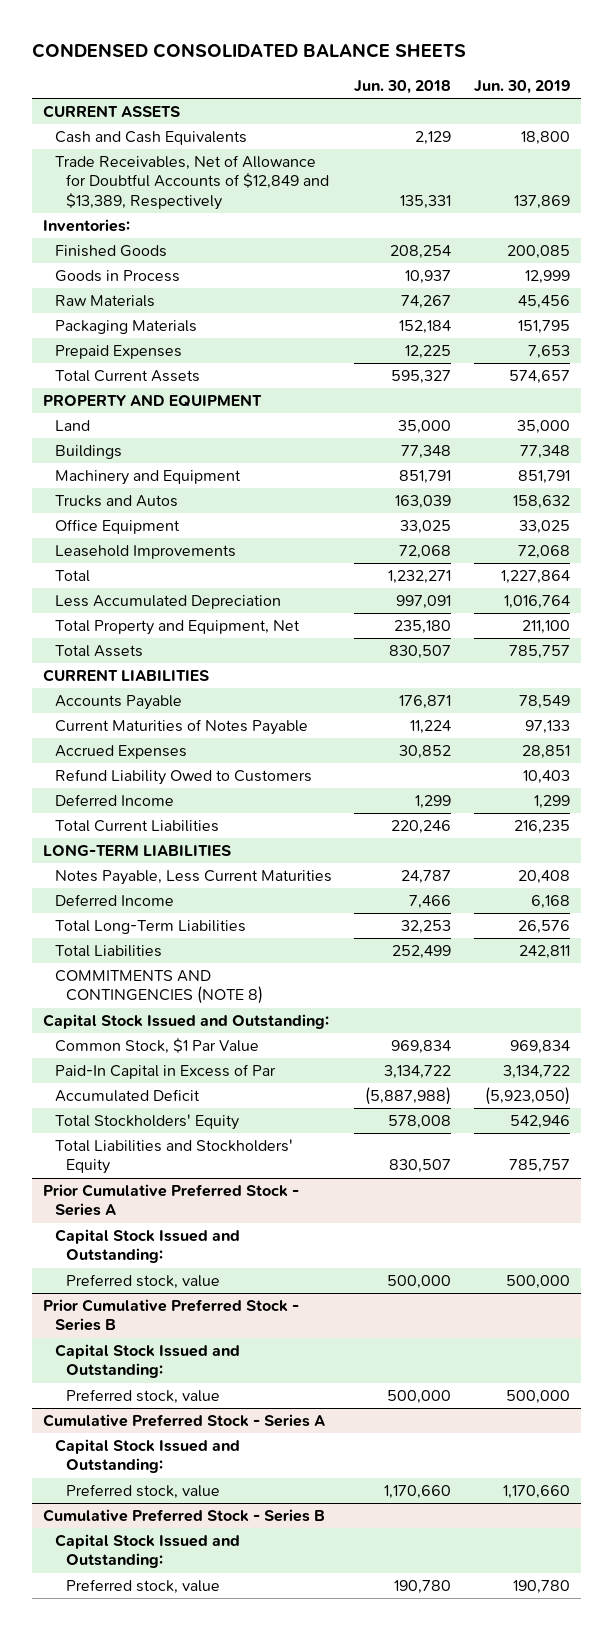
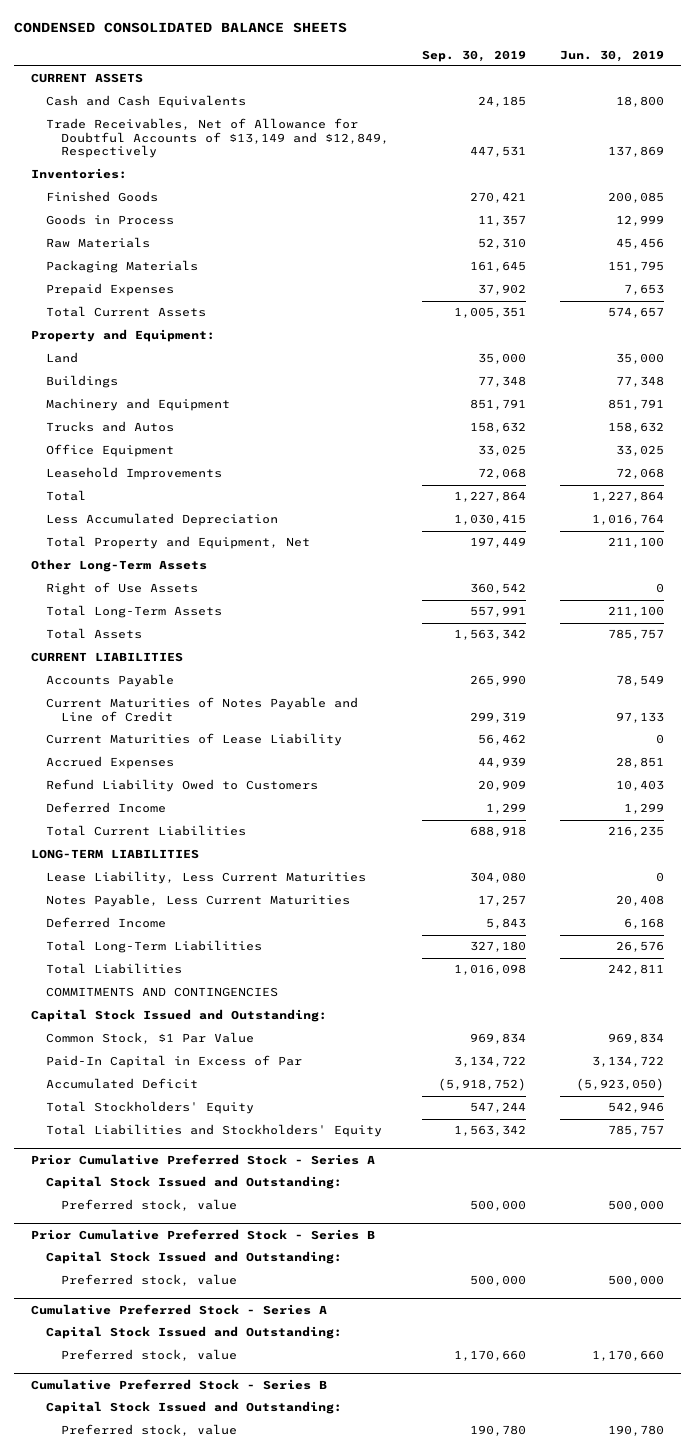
[354,79,452,94] Jun. 30, 2018 -> none
none -> [422,49,527,62] Sep. 30, 2019
[54,155,330,210] Trade Receivables, Net of Allowance for Doubtful Accounts of $12,849 and $13,389, Respectively -> [45,118,389,159] Trade Receivables, Net of Allowance for Doubtful Accounts of $13,149 and $12,849, Respectively
[43,394,263,408] PROPERTY AND EQUIPMENT -> [30,329,215,343] Property and Equipment:
none -> [30,559,207,573] Other Long-Term Assets
none -> [45,582,198,596] Right of Use Assets
none -> [45,605,222,619] Total Long-Term Assets
[54,719,308,736] Current Maturities of Notes Payable -> [45,697,358,722] Current Maturities of Notes Payable and Line of Credit
none -> [45,733,342,747] Current Maturities of Lease Liability
none -> [45,871,366,885] Lease Liability, Less Current Maturities
[54,970,264,1005] COMMITMENTS AND CONTINGENCIES (NOTE 8) -> [45,987,278,998] COMMITMENTS AND CONTINGENCIES

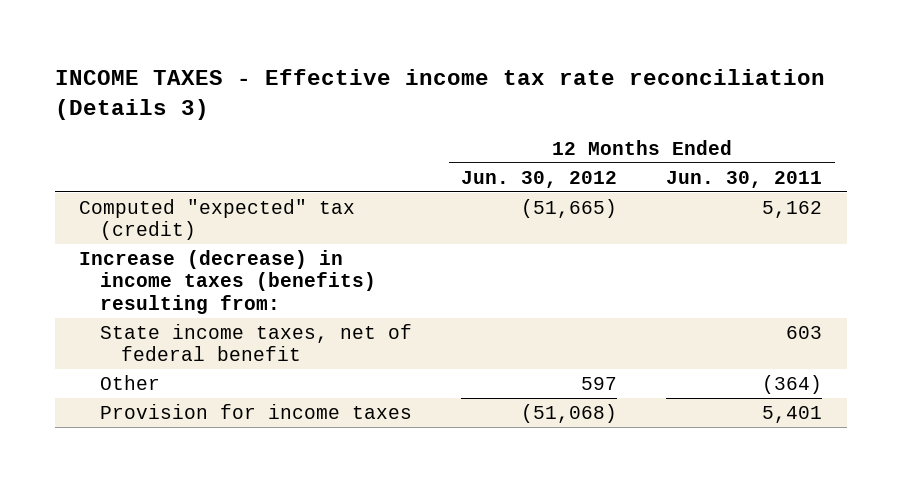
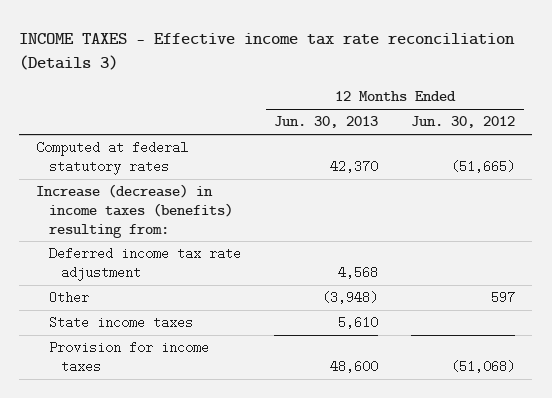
[666,170,823,188] Jun. 30, 2011 -> none
none -> [274,116,379,129] Jun. 30, 2013
[79,198,356,241] Computed "expected" tax (credit) -> [36,141,189,176] Computed at federal statutory rates
[100,323,413,362] State income taxes, net of federal benefit -> none
none -> [48,247,241,282] Deferred income tax rate adjustment
none -> [48,316,193,330] State income taxes

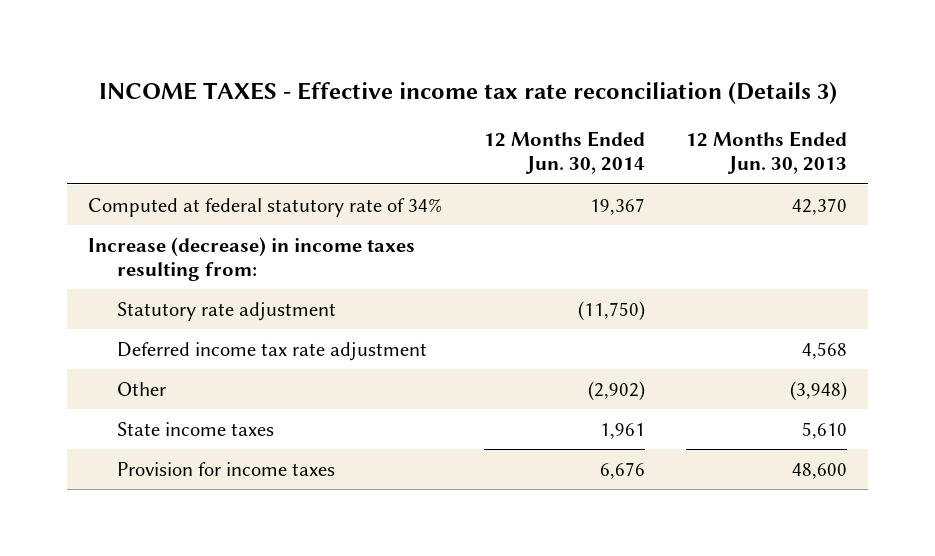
[411,116,516,129] Jun. 30, 2012 -> none
none -> [483,131,645,175] 12 Months Ended Jun. 30, 2014
[36,141,189,176] Computed at federal statutory rates -> [87,197,442,217] Computed at federal statutory rate of 34%
[36,184,233,238] Increase (decrease) in income taxes (benefits) resulting from: -> [87,236,415,281] Increase (decrease) in income taxes resulting from:
none -> [116,301,336,321] Statutory rate adjustment

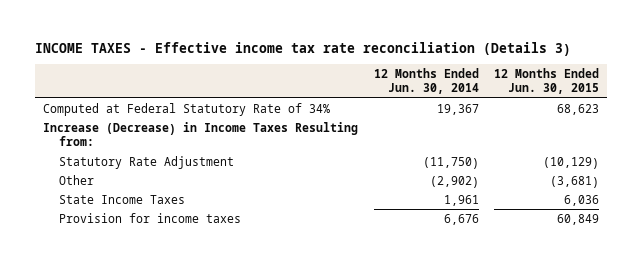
[686,131,848,175] 12 Months Ended Jun. 30, 2013 -> none
none -> [494,67,600,95] 12 Months Ended Jun. 30, 2015
[116,341,427,361] Deferred income tax rate adjustment -> none
[87,197,442,217] Computed at federal statutory rate of 34% -> [42,102,330,116] Computed at Federal Statutory Rate of 34%
[87,236,415,281] Increase (decrease) in income taxes resulting from: -> [42,121,358,147] Increase (Decrease) in Income Taxes Resulting from:
[116,301,336,321] Statutory rate adjustment -> [58,155,234,169] Statutory Rate Adjustment
[116,421,274,436] State income taxes -> [58,194,185,204] State Income Taxes

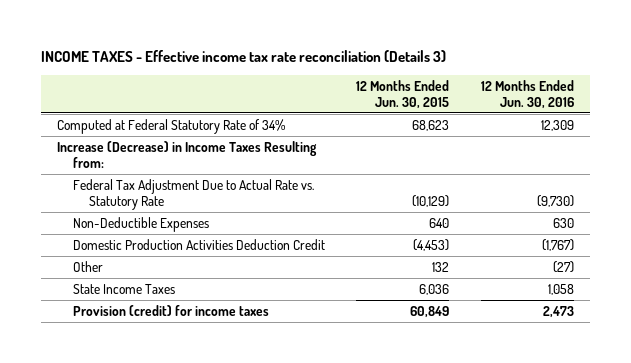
[373,67,479,95] 12 Months Ended Jun. 30, 2014 -> none
none -> [480,79,574,109] 12 Months Ended Jun. 30, 2016
[58,155,234,169] Statutory Rate Adjustment -> [73,178,315,210] Federal Tax Adjustment Due to Actual Rate vs. Statutory Rate
none -> [73,216,210,232] Non-Deductible Expenses
none -> [73,238,326,250] Domestic Production Activities Deduction Credit
[550,175,600,188] (3,681) -> [432,261,450,272] 132
[58,212,241,223] Provision for income taxes -> [73,304,270,316] Provision (credit) for income taxes

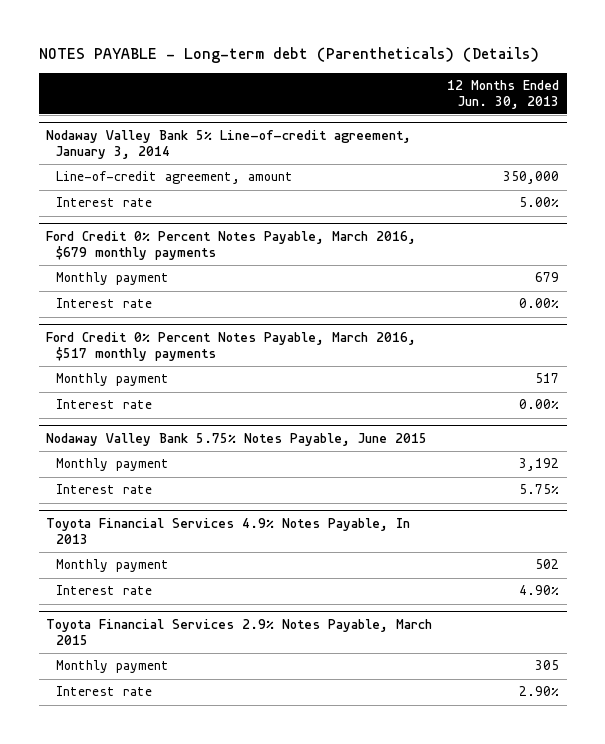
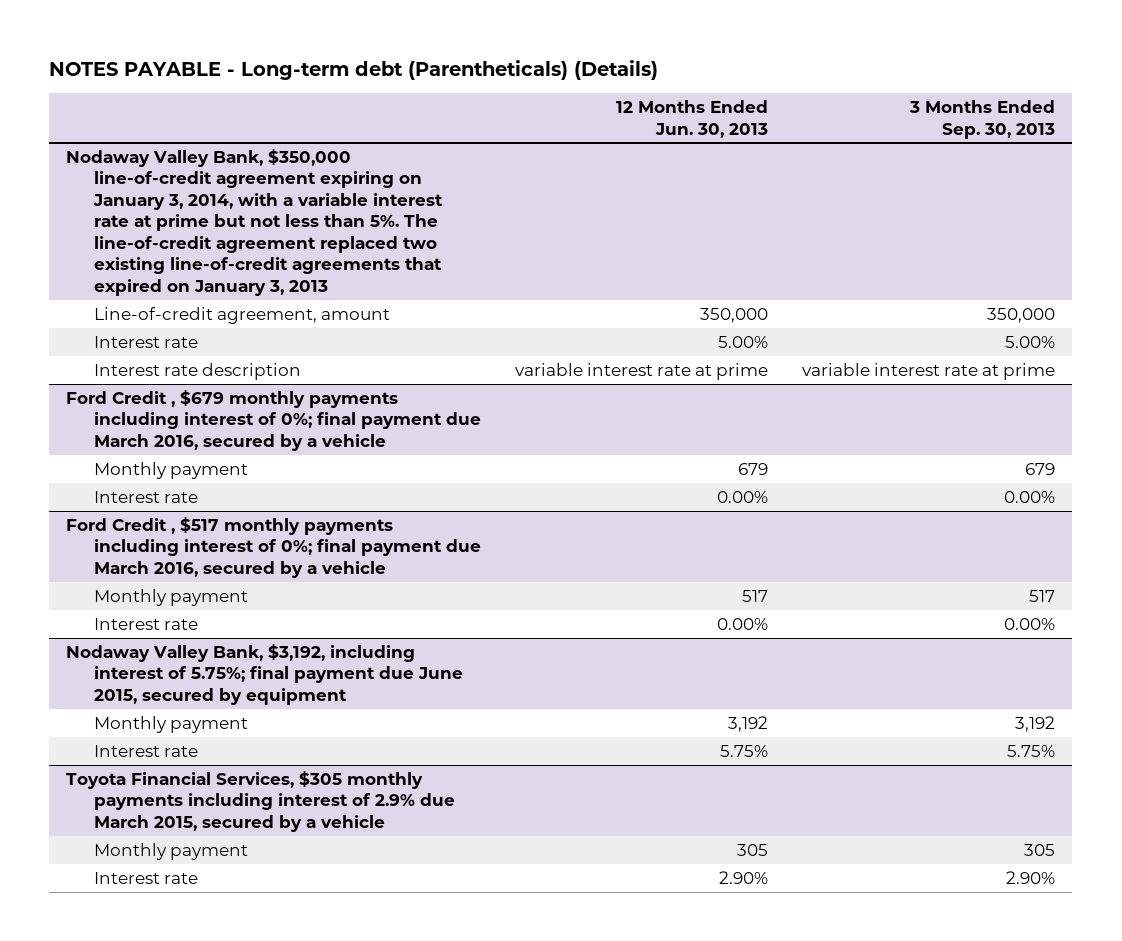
none -> [909,100,1056,139] 3 Months Ended Sep. 30, 2013
[46,130,412,159] Nodaway Valley Bank 5% Line-of-credit agreement, January 3, 2014 -> none
none -> [66,148,443,296] Nodaway Valley Bank, $350,000 line-of-credit agreement expiring on January 3, 2014, with a variable interest rate at prime but not less than 5%. The line-of-credit agreement replaced two existing line-of-credit agreements that expired on January 3, 2013
[46,231,417,260] Ford Credit 0% Percent Notes Payable, March 2016, $679 monthly payments -> none
none -> [93,362,301,380] Interest rate description
none -> [66,389,481,451] Ford Credit , $679 monthly payments including interest of 0%; final payment due March 2016, secured by a vehicle
[46,332,417,361] Ford Credit 0% Percent Notes Payable, March 2016, $517 monthly payments -> none
none -> [66,516,481,578] Ford Credit , $517 monthly payments including interest of 0%; final payment due March 2016, secured by a vehicle
[46,433,428,447] Nodaway Valley Bank 5.75% Notes Payable, June 2015 -> none
none -> [66,643,463,705] Nodaway Valley Bank, $3,192, including interest of 5.75%; final payment due June 2015, secured by equipment
[46,518,411,544] Toyota Financial Services 4.9% Notes Payable, In 2013 -> none
[55,559,169,573] Monthly payment -> none
[55,585,152,596] Interest rate -> none
[46,619,433,645] Toyota Financial Services 2.9% Notes Payable, March 2015 -> none
none -> [66,770,455,832] Toyota Financial Services, $305 monthly payments including interest of 2.9% due March 2015, secured by a vehicle

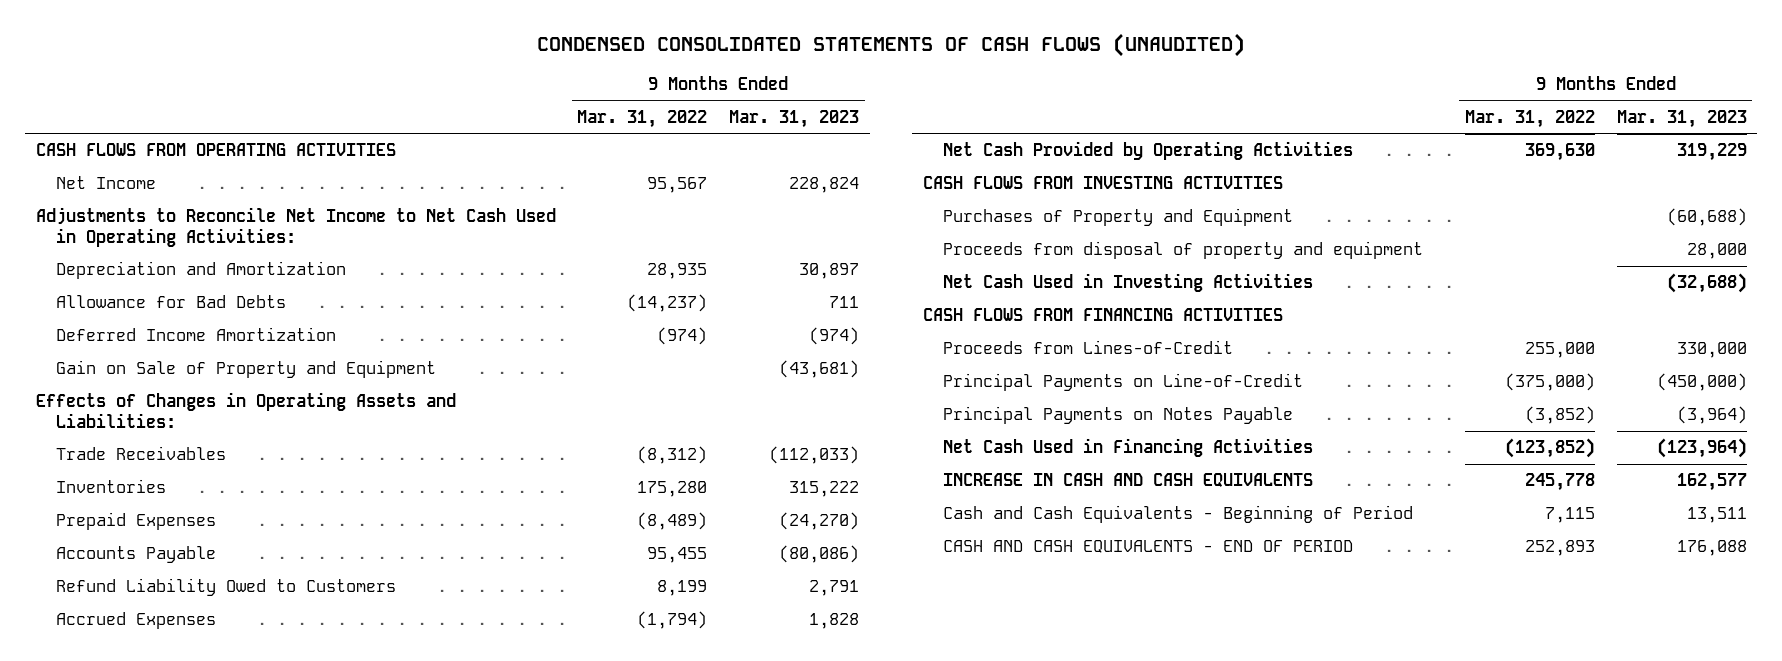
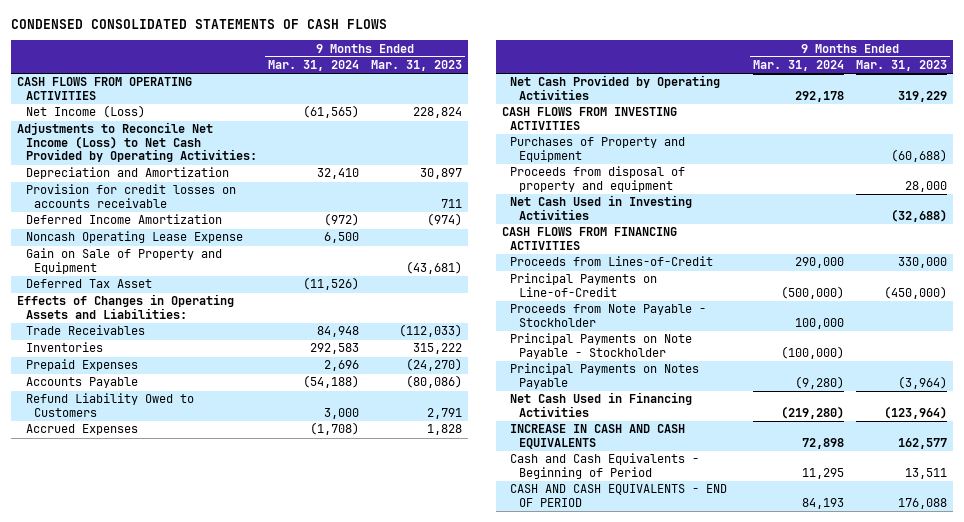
[537,32,1246,57] CONDENSED CONSOLIDATED STATEMENTS OF CASH FLOWS (UNAUDITED) -> [11,18,388,29] CONDENSED CONSOLIDATED STATEMENTS OF CASH FLOWS
[577,109,708,128] Mar. 31, 2022 -> none
none -> [268,60,360,72] Mar. 31, 2024
[55,176,156,190] Net Income -> [25,105,145,119] Net Income (Loss)
[35,207,556,247] Adjustments to Reconcile Net Income to Net Cash Used in Operating Activities: -> [17,122,257,163] Adjustments to Reconcile Net Income (Loss) to Net Cash Provided by Operating Activities:
[55,295,286,309] Allowance for Bad Debts -> [25,184,236,208] Provision for credit losses on accounts receivable
none -> [25,231,243,244] Noncash Operating Lease Expense
none -> [25,279,152,289] Deferred Tax Asset
none -> [510,304,707,327] Proceeds from Note Payable - Stockholder
none -> [510,333,693,359] Principal Payments on Note Payable - Stockholder

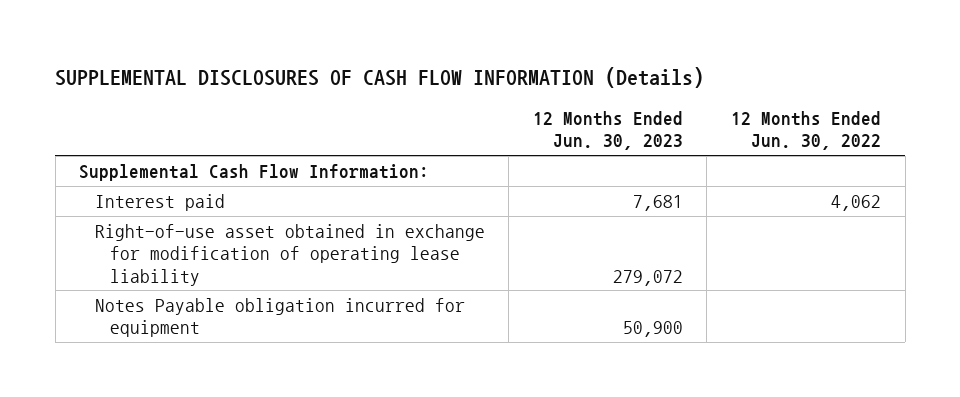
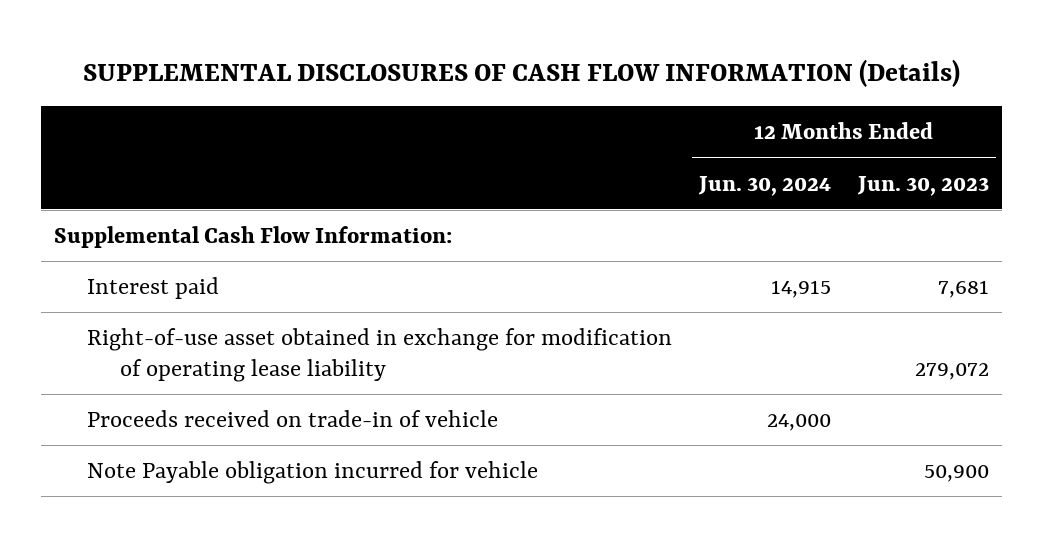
[731,111,882,151] 12 Months Ended Jun. 30, 2022 -> none
none -> [697,175,831,196] Jun. 30, 2024
none -> [86,409,498,427] Proceeds received on trade-in of vehicle
[94,297,465,338] Notes Payable obligation incurred for equipment -> [86,460,538,484] Note Payable obligation incurred for vehicle

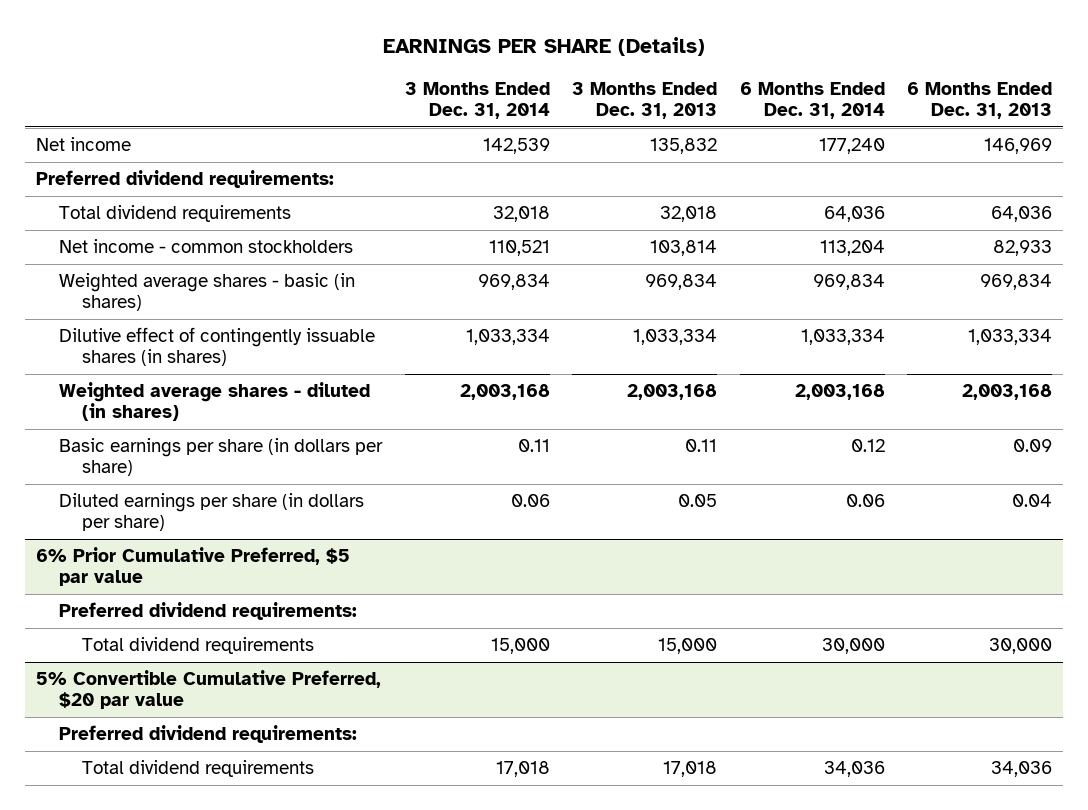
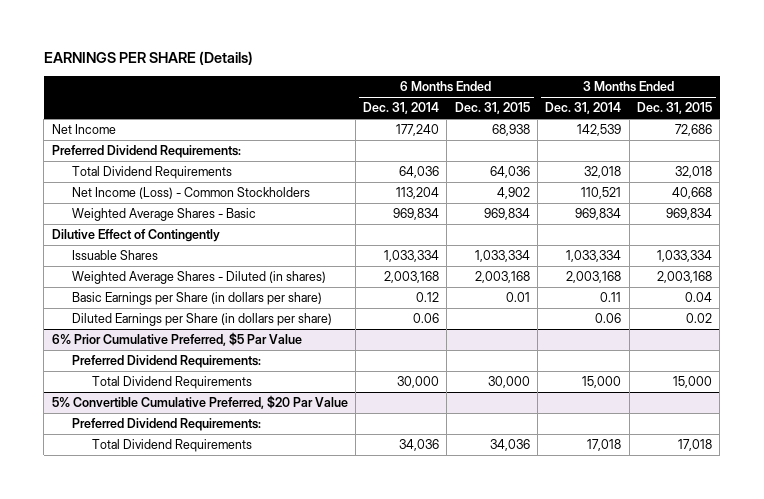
[572,81,718,119] 3 Months Ended Dec. 31, 2013 -> none
[907,81,1053,119] 6 Months Ended Dec. 31, 2013 -> none
none -> [454,102,530,115] Dec. 31, 2015
none -> [636,102,712,115] Dec. 31, 2015
[36,137,132,152] Net income -> [51,124,116,135] Net Income
[36,170,335,189] Preferred dividend requirements: -> [51,145,241,159] Preferred Dividend Requirements:
[59,205,292,223] Total dividend requirements -> [71,166,232,180] Total Dividend Requirements
[59,239,354,254] Net income - common stockholders -> [71,187,310,200] Net Income (Loss) - Common Stockholders
[59,273,356,312] Weighted average shares - basic (in shares) -> [71,208,256,222] Weighted Average Shares - Basic
none -> [51,229,220,243] Dilutive Effect of Contingently
[59,327,376,367] Dilutive effect of contingently issuable shares (in shares) -> [71,250,158,261] Issuable Shares
[59,382,371,422] Weighted average shares - diluted (in shares) -> [71,271,326,285] Weighted Average Shares - Diluted (in shares)
[59,438,384,477] Basic earnings per share (in dollars per share) -> [71,292,322,306] Basic Earnings per Share (in dollars per share)
[59,493,365,532] Diluted earnings per share (in dollars per share) -> [71,313,332,327] Diluted Earnings per Share (in dollars per share)
[36,547,351,587] 6% Prior Cumulative Preferred, $5 par value -> [51,332,302,347] 6% Prior Cumulative Preferred, $5 Par Value
[59,602,358,621] Preferred dividend requirements: -> [71,355,261,369] Preferred Dividend Requirements:
[81,637,314,655] Total dividend requirements -> [91,376,252,390] Total Dividend Requirements
[36,670,382,710] 5% Convertible Cumulative Preferred, $20 par value -> [51,395,348,410] 5% Convertible Cumulative Preferred, $20 Par Value
[59,725,358,744] Preferred dividend requirements: -> [71,418,261,432] Preferred Dividend Requirements:
[81,760,314,778] Total dividend requirements -> [91,439,252,453] Total Dividend Requirements

